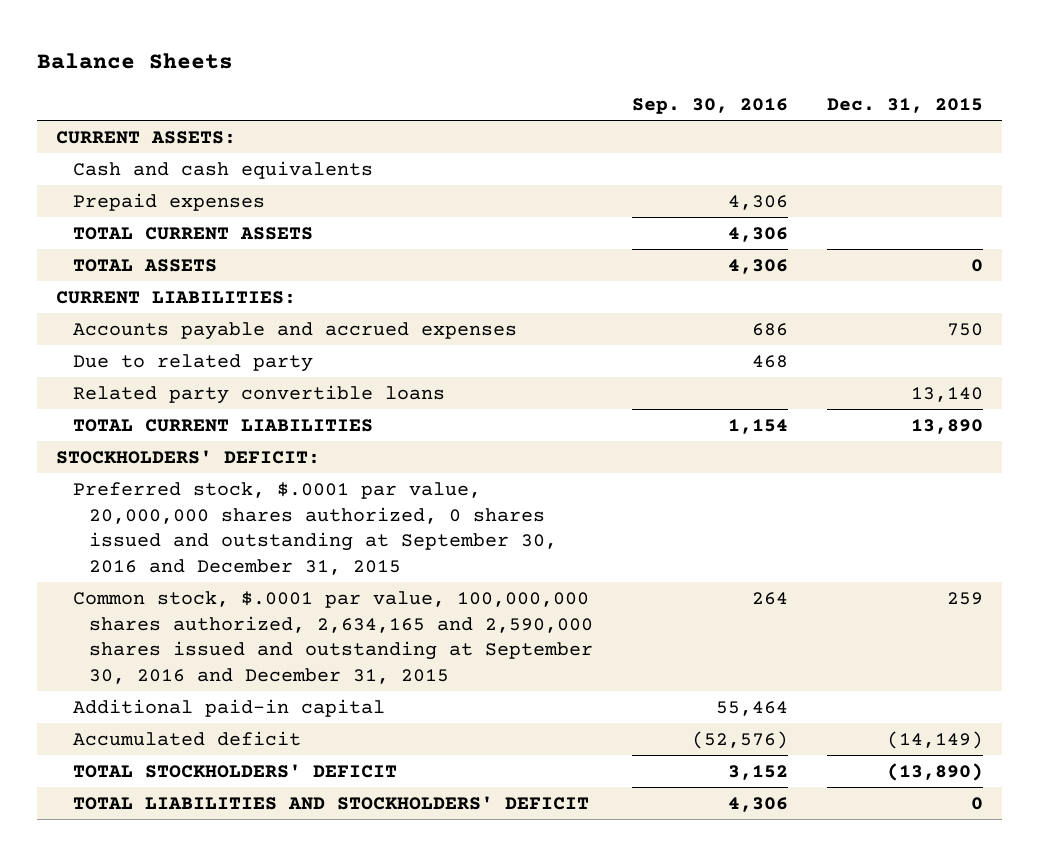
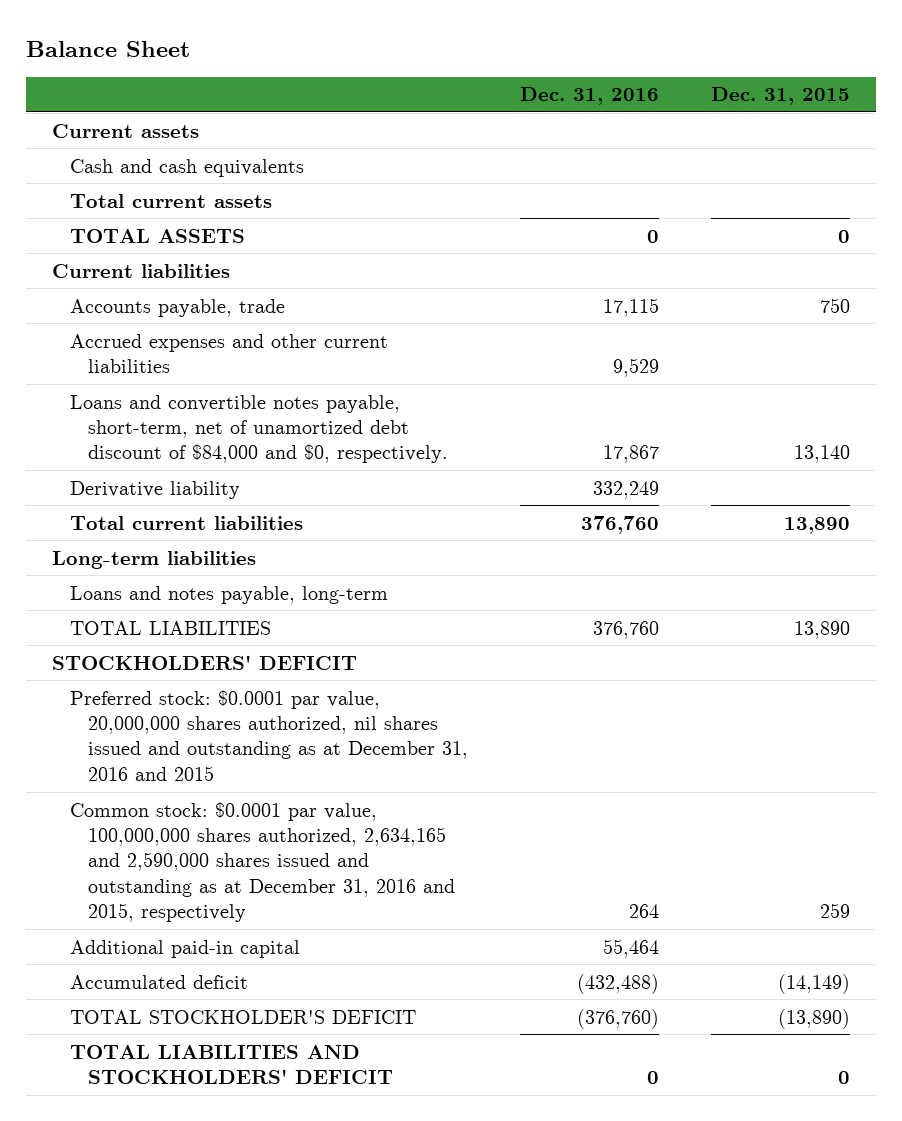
[36,53,233,70] Balance Sheets -> [25,40,190,57] Balance Sheet
[632,98,789,115] Sep. 30, 2016 -> none
none -> [520,87,660,106] Dec. 31, 2016
[56,130,237,144] CURRENT ASSETS: -> [51,123,199,138] Current assets
[72,192,265,211] Prepaid expenses -> none
[72,226,313,240] TOTAL CURRENT ASSETS -> [69,193,272,208] Total current assets
[72,321,517,340] Accounts payable and accrued expenses -> none
[72,353,313,372] Due to related party -> none
[56,290,297,304] CURRENT LIABILITIES: -> [51,263,230,278] Current liabilities
none -> [69,298,285,317] Accounts payable, trade
none -> [69,333,388,373] Accrued expenses and other current liabilities
[72,384,445,404] Related party convertible loans -> [69,394,449,464] Loans and convertible notes payable, short-term, net of unamortized debt discount of $84,000 and $0, respectively.
none -> [69,480,240,499] Derivative liability
[72,418,373,432] TOTAL CURRENT LIABILITIES -> [69,515,303,530] Total current liabilities
none -> [51,550,256,569] Long-term liabilities
none -> [69,585,388,604] Loans and notes payable, long-term
none -> [69,620,271,635] TOTAL LIABILITIES
[56,449,321,464] STOCKHOLDERS' DEFICIT: -> [51,654,357,670] STOCKHOLDERS' DEFICIT
[72,481,558,576] Preferred stock, $.0001 par value, 20,000,000 shares authorized, 0 shares issued and outstanding at September 30, 2016 and December 31, 2015 -> [69,689,469,781] Preferred stock: $0.0001 par value, 20,000,000 shares authorized, nil shares issued and outstanding as at December 31, 2016 and 2015
[72,590,594,685] Common stock, $.0001 par value, 100,000,000 shares authorized, 2,634,165 and 2,590,000 shares issued and outstanding at September 30, 2016 and December 31, 2015 -> [69,801,456,923] Common stock: $0.0001 par value, 100,000,000 shares authorized, 2,634,165 and 2,590,000 shares issued and outstanding as at December 31, 2016 and 2015, respectively
[72,763,397,778] TOTAL STOCKHOLDERS' DEFICIT -> [69,1009,416,1024] TOTAL STOCKHOLDER'S DEFICIT

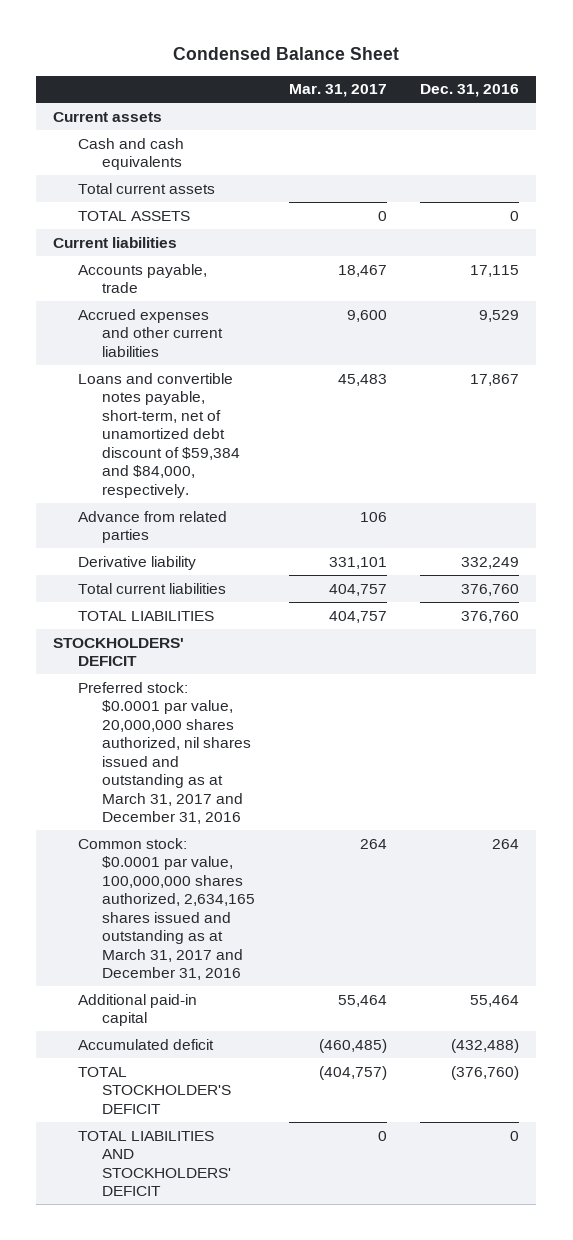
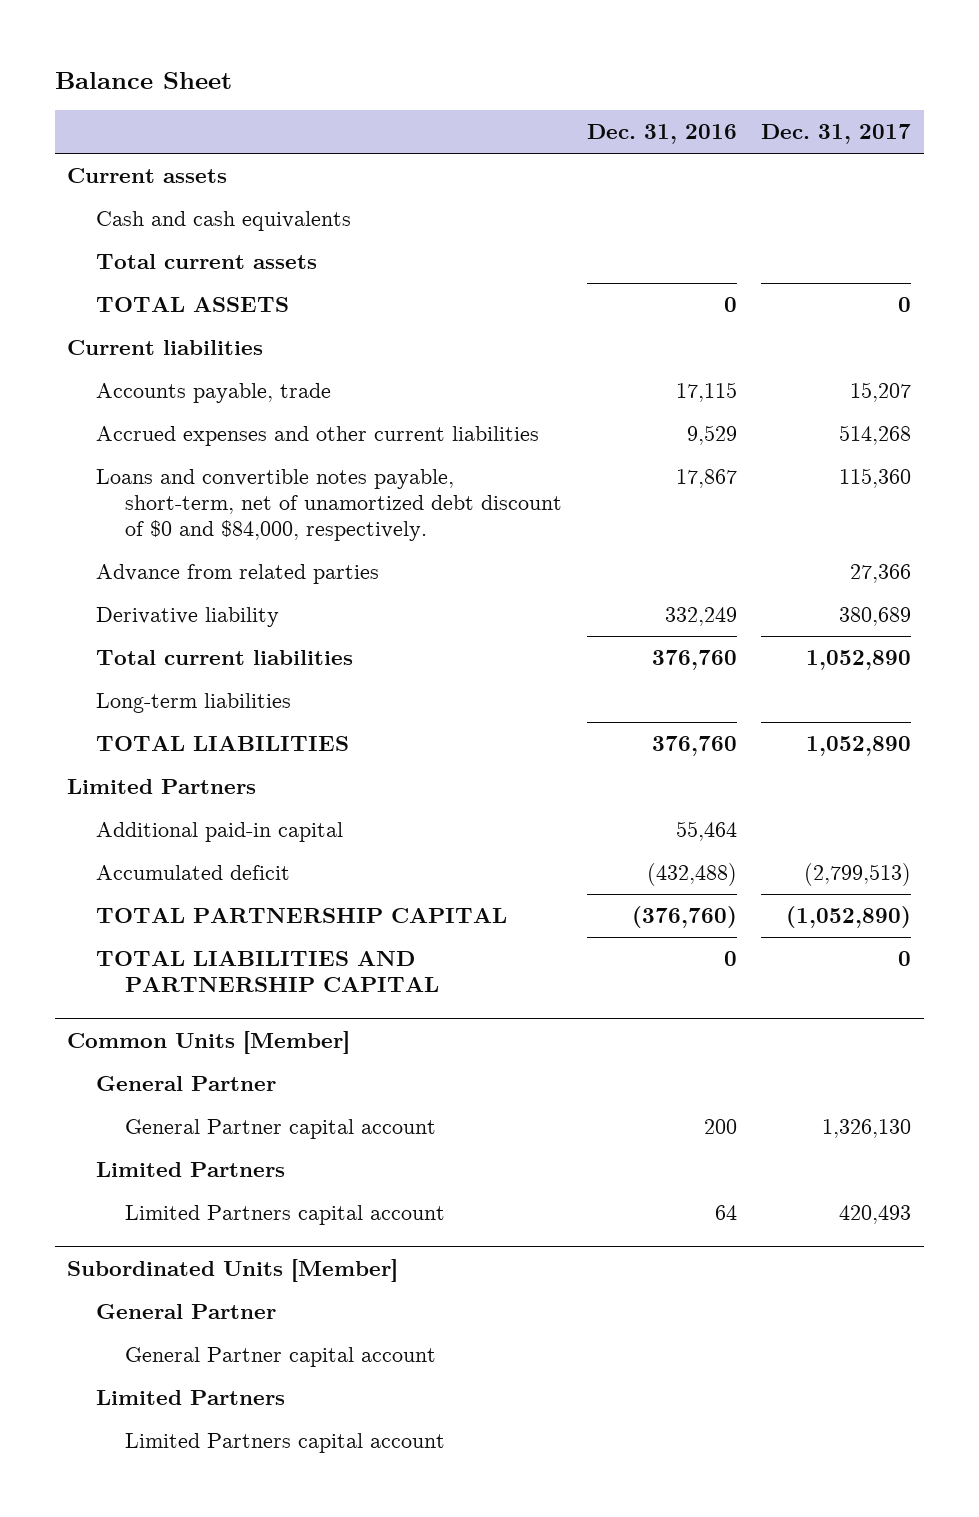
[173,47,400,61] Condensed Balance Sheet -> [55,71,233,89] Balance Sheet
[288,84,387,98] Mar. 31, 2017 -> none
none -> [761,124,912,145] Dec. 31, 2017
[77,372,240,498] Loans and convertible notes payable, short-term, net of unamortized debt discount of $59,384 and $84,000, respectively. -> [96,469,563,541] Loans and convertible notes payable, short-term, net of unamortized debt discount of $0 and $84,000, respectively.
none -> [96,693,292,714] Long-term liabilities
[53,637,185,667] STOCKHOLDERS' DEFICIT -> none
[77,681,251,825] Preferred stock: $0.0001 par value, 20,000,000 shares authorized, nil shares issued and outstanding as at March 31, 2017 and December 31, 2016 -> none
[77,837,255,981] Common stock: $0.0001 par value, 100,000,000 shares authorized, 2,634,165 shares issued and outstanding as at March 31, 2017 and December 31, 2016 -> none
none -> [67,779,257,795] Limited Partners
[77,1066,231,1114] TOTAL STOCKHOLDER'S DEFICIT -> [96,908,508,924] TOTAL PARTNERSHIP CAPITAL
[77,1130,231,1197] TOTAL LIABILITIES AND STOCKHOLDERS' DEFICIT -> [96,951,440,992] TOTAL LIABILITIES AND PARTNERSHIP CAPITAL
none -> [67,1031,351,1055] Common Units [Member]
none -> [96,1076,277,1092] General Partner
none -> [125,1119,437,1140] General Partner capital account
none -> [96,1162,286,1178] Limited Partners
none -> [125,1205,446,1226] Limited Partners capital account
none -> [67,1259,399,1283] Subordinated Units [Member]
none -> [96,1304,277,1320] General Partner
none -> [125,1347,437,1368] General Partner capital account
none -> [96,1390,286,1406] Limited Partners
none -> [125,1433,446,1454] Limited Partners capital account

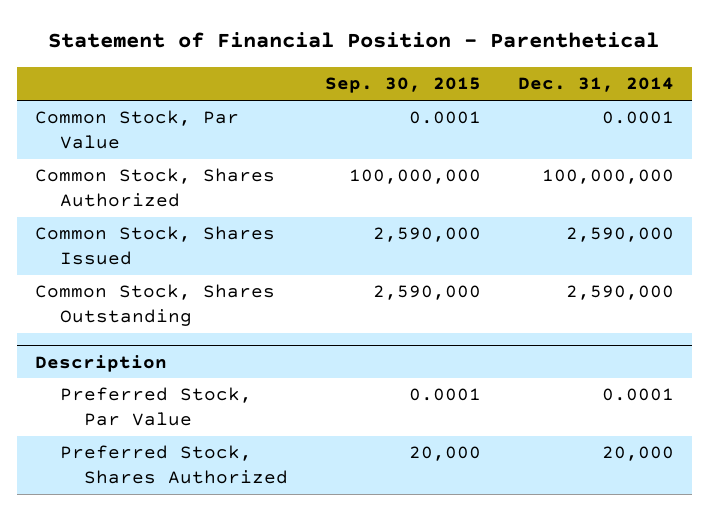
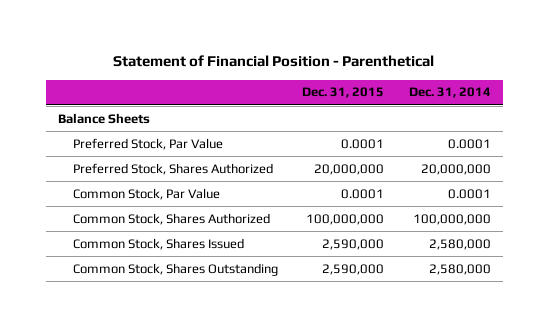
[324,77,481,94] Sep. 30, 2015 -> none
none -> [302,87,385,99] Dec. 31, 2015
none -> [58,112,151,124] Balance Sheets
none -> [72,137,223,150] Preferred Stock, Par Value
none -> [72,162,273,175] Preferred Stock, Shares Authorized
[35,354,168,372] Description -> none
[59,387,252,426] Preferred Stock, Par Value -> none
[59,445,289,484] Preferred Stock, Shares Authorized -> none
[565,227,674,243] 2,590,000 -> [428,238,491,250] 2,580,000
[565,285,674,301] 2,590,000 -> [428,263,491,275] 2,580,000

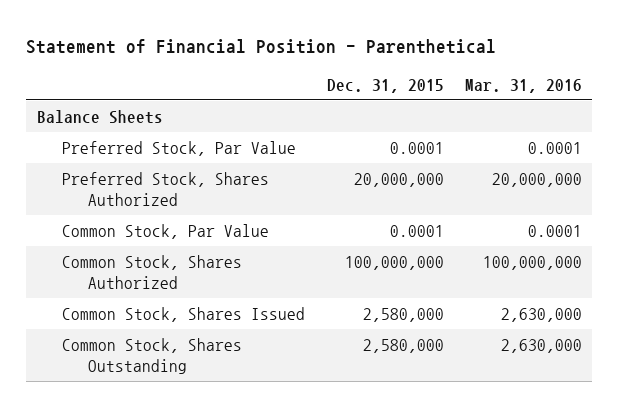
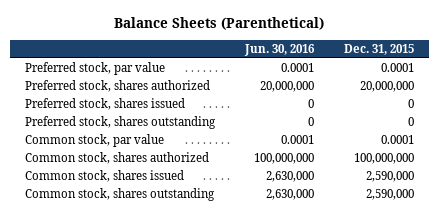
[26,39,497,55] Statement of Financial Position - Parenthetical -> [114,17,325,31] Balance Sheets (Parenthetical)
[464,78,582,93] Mar. 31, 2016 -> none
none -> [243,43,315,56] Jun. 30, 2016
[36,109,163,124] Balance Sheets -> none
[62,140,297,156] Preferred Stock, Par Value -> [24,62,165,76] Preferred stock, par value
[62,171,270,206] Preferred Stock, Shares Authorized -> [24,80,210,93] Preferred stock, shares authorized
none -> [24,98,185,111] Preferred stock, shares issued
none -> [24,116,216,130] Preferred stock, shares outstanding
[62,223,270,239] Common Stock, Par Value -> [24,134,164,148] Common stock, par value
[62,254,243,289] Common Stock, Shares Authorized -> [24,152,209,165] Common stock, shares authorized
[62,306,306,322] Common Stock, Shares Issued -> [24,170,184,183] Common stock, shares issued
[362,307,444,322] 2,580,000 -> [365,171,414,183] 2,590,000
[62,337,243,374] Common Stock, Shares Outstanding -> [24,188,215,202] Common stock, shares outstanding
[362,338,444,353] 2,580,000 -> [365,189,414,201] 2,590,000

